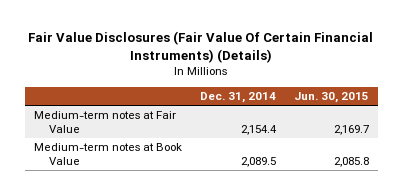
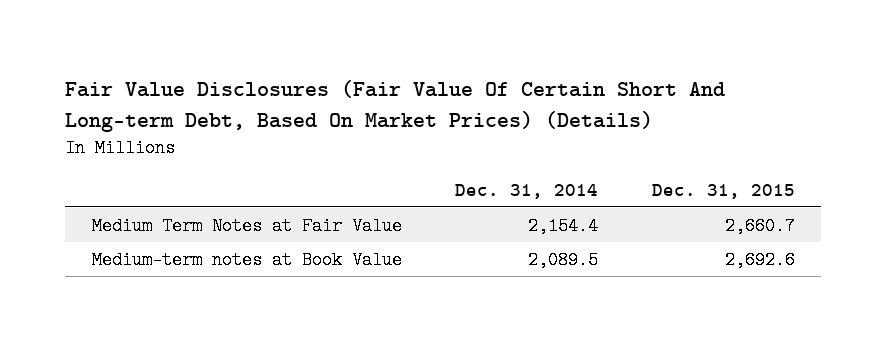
[28,31,374,64] Fair Value Disclosures (Fair Value Of Certain Financial Instruments) (Details) -> [65,80,726,132] Fair Value Disclosures (Fair Value Of Certain Short And Long-term Debt, Based On Market Prices) (Details)
[293,92,369,104] Jun. 30, 2015 -> none
none -> [651,183,795,199] Dec. 31, 2015
[33,111,176,134] Medium-term notes at Fair Value -> [92,216,403,235] Medium Term Notes at Fair Value

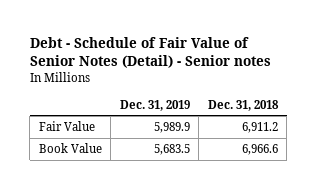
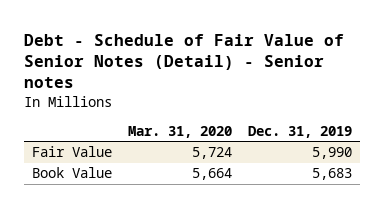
[207,99,279,111] Dec. 31, 2018 -> none
none -> [128,126,233,139] Mar. 31, 2020
[153,122,190,134] 5,989.9 -> [312,147,353,160] 5,990
[153,144,190,156] 5,683.5 -> [312,168,353,181] 5,683

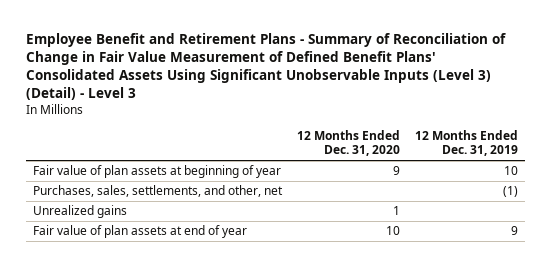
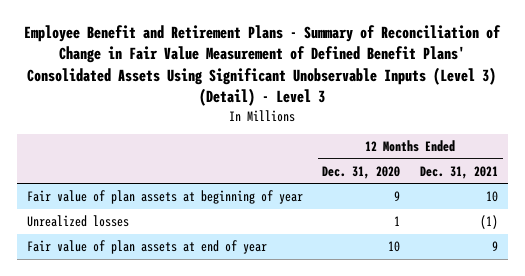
[414,130,518,157] 12 Months Ended Dec. 31, 2019 -> none
none -> [420,165,499,179] Dec. 31, 2021
[32,185,283,198] Purchases, sales, settlements, and other, net -> none
[32,205,127,219] Unrealized gains -> [26,215,129,228] Unrealized losses

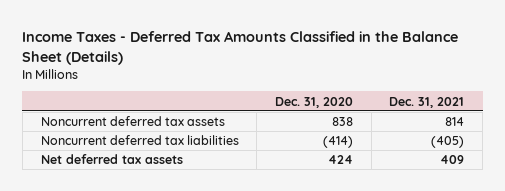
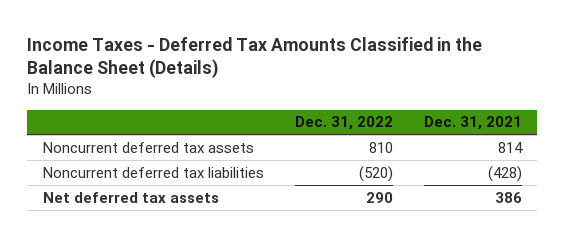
[274,96,353,108] Dec. 31, 2020 -> none
none -> [294,116,393,131] Dec. 31, 2022
[431,136,465,149] (405) -> [487,165,522,182] (428)
[440,155,465,165] 409 -> [494,191,522,203] 386

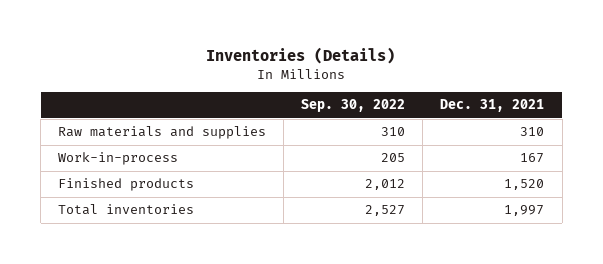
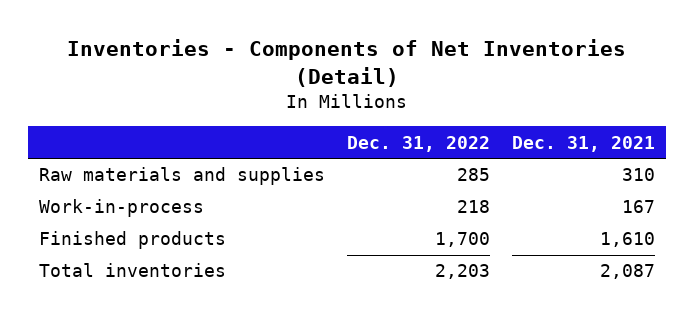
[206,47,396,65] Inventories (Details) -> [67,39,627,88] Inventories - Components of Net Inventories (Detail)
[301,99,406,113] Sep. 30, 2022 -> none
none -> [347,135,491,152] Dec. 31, 2022
[504,179,545,191] 1,520 -> [600,232,656,248] 1,610
[504,205,545,217] 1,997 -> [600,264,656,280] 2,087

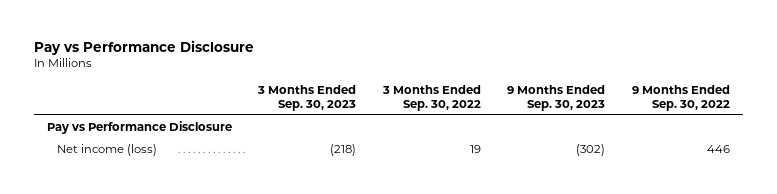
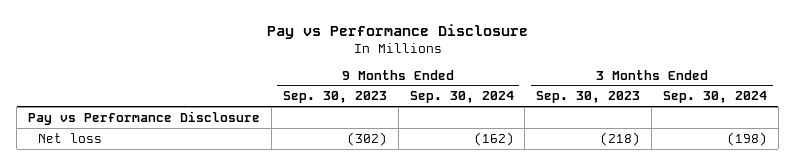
[381,85,481,111] 3 Months Ended Sep. 30, 2022 -> none
[631,85,730,111] 9 Months Ended Sep. 30, 2022 -> none
none -> [409,91,514,104] Sep. 30, 2024
none -> [663,91,768,104] Sep. 30, 2024
[57,144,158,157] Net income (loss) -> [38,132,103,143] Net loss

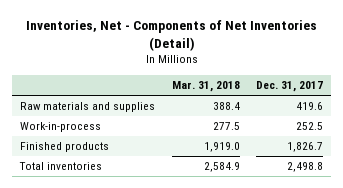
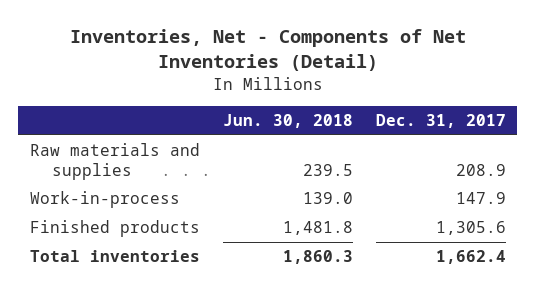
[171,81,240,93] Mar. 31, 2018 -> none
none -> [222,114,353,129] Jun. 30, 2018
[296,102,324,111] 419.6 -> [455,163,506,176] 208.9
[296,122,324,131] 252.5 -> [455,192,506,205] 147.9
[287,142,324,153] 1,826.7 -> [435,221,506,236] 1,305.6
[287,162,324,173] 2,498.8 -> [435,250,506,265] 1,662.4

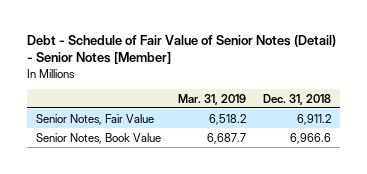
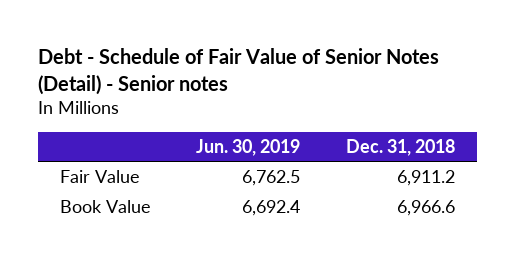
[27,34,337,65] Debt - Schedule of Fair Value of Senior Notes (Detail) - Senior Notes [Member] -> [37,48,439,96] Debt - Schedule of Fair Value of Senior Notes (Detail) - Senior notes
[177,93,246,105] Mar. 31, 2019 -> none
none -> [196,138,301,156] Jun. 30, 2019
[35,113,154,125] Senior Notes, Fair Value -> [60,170,141,184] Fair Value
[35,132,161,144] Senior Notes, Book Value -> [60,200,152,214] Book Value

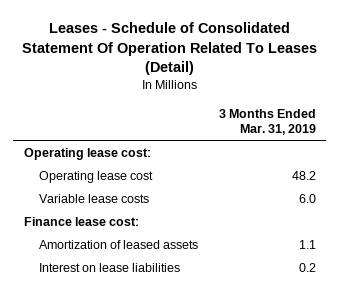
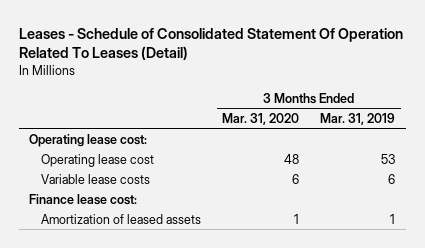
none -> [222,112,300,125] Mar. 31, 2020
[291,170,316,180] 48.2 -> [381,153,396,164] 53
[298,193,316,203] 6.0 -> [388,173,396,184] 6
[38,262,180,272] Interest on lease liabilities -> none
[298,239,316,249] 1.1 -> [390,213,396,224] 1

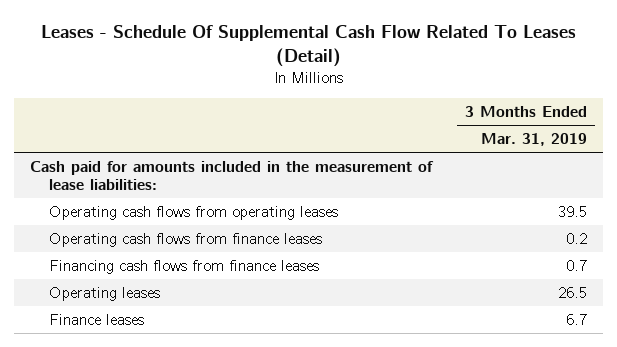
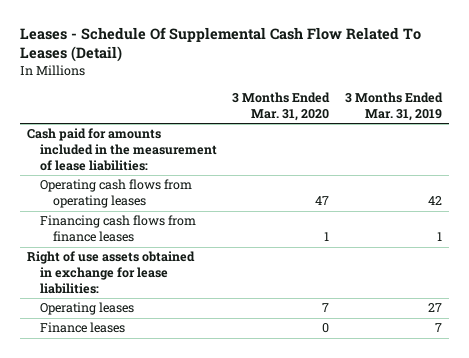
none -> [232,91,331,121] 3 Months Ended Mar. 31, 2020
[48,232,322,247] Operating cash flows from finance leases -> none
[558,205,588,217] 39.5 -> [427,196,442,206] 42
[566,259,588,271] 0.7 -> [436,232,442,242] 1
none -> [27,251,196,294] Right of use assets obtained in exchange for lease liabilities:
[558,286,588,298] 26.5 -> [427,303,442,313] 27
[566,313,588,325] 6.7 -> [434,323,442,333] 7

